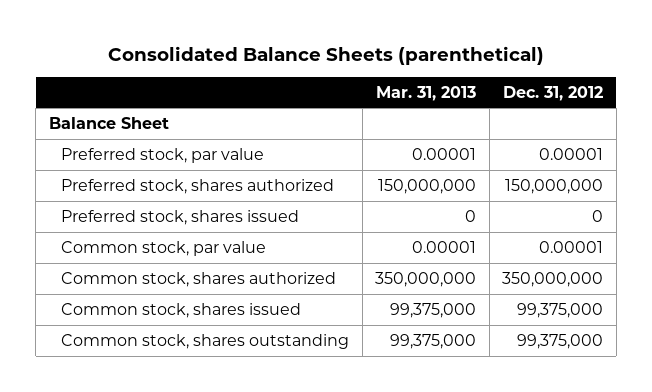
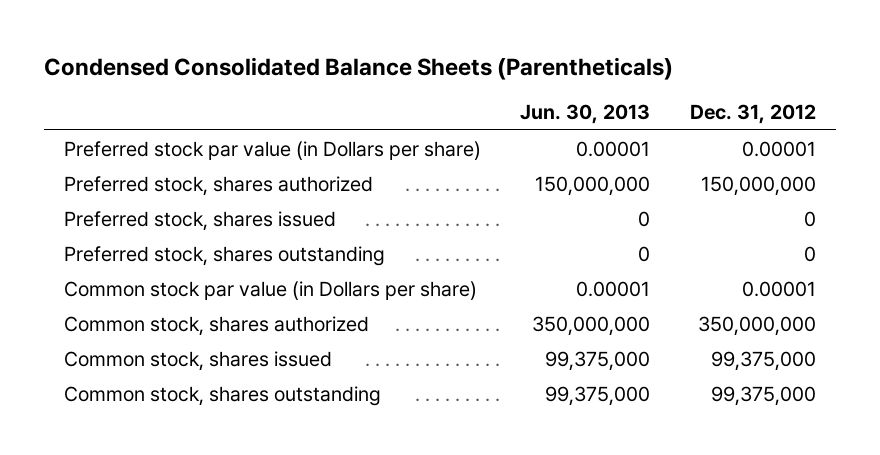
[107,45,544,65] Consolidated Balance Sheets (parenthetical) -> [43,56,673,80] Condensed Consolidated Balance Sheets (Parentheticals)
[376,85,477,101] Mar. 31, 2013 -> none
none -> [520,104,651,125] Jun. 30, 2013
[48,116,169,129] Balance Sheet -> none
[61,147,265,163] Preferred stock, par value -> [63,140,481,160] Preferred stock par value (in Dollars per share)
none -> [63,245,385,266] Preferred stock, shares outstanding
[61,240,267,256] Common stock, par value -> [63,280,477,300] Common stock par value (in Dollars per share)

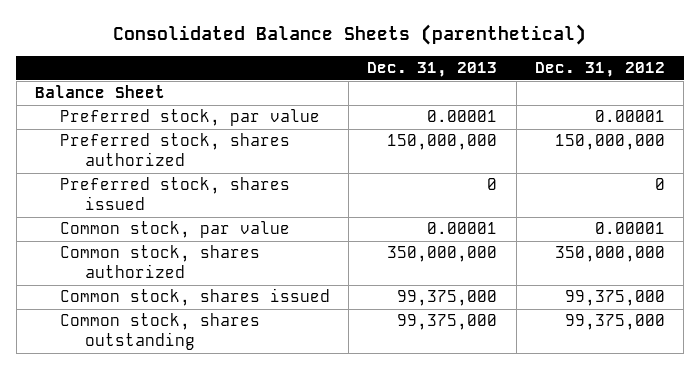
[43,56,673,80] Condensed Consolidated Balance Sheets (Parentheticals) -> [112,24,586,46] Consolidated Balance Sheets (parenthetical)
[520,104,651,125] Jun. 30, 2013 -> none
none -> [367,62,498,78] Dec. 31, 2013
none -> [35,85,166,99] Balance Sheet
[63,140,481,160] Preferred stock par value (in Dollars per share) -> [59,109,320,127] Preferred stock, par value
[63,245,385,266] Preferred stock, shares outstanding -> none
[63,280,477,300] Common stock par value (in Dollars per share) -> [59,221,290,239] Common stock, par value

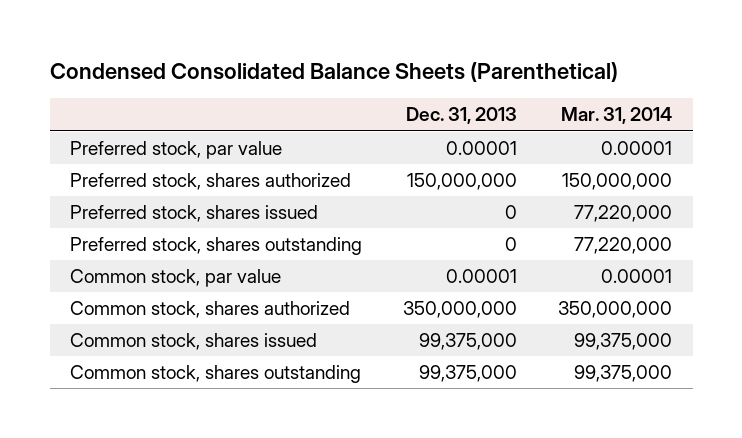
[112,24,586,46] Consolidated Balance Sheets (parenthetical) -> [49,62,618,83] Condensed Consolidated Balance Sheets (Parenthetical)
[534,62,665,78] Dec. 31, 2012 -> none
none -> [561,107,673,125] Mar. 31, 2014
[35,85,166,99] Balance Sheet -> none
none -> [70,237,363,256] Preferred stock, shares outstanding

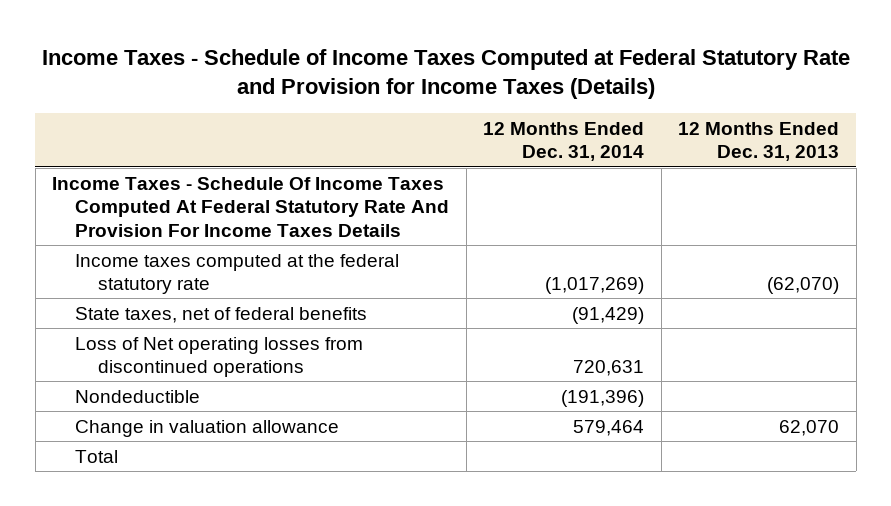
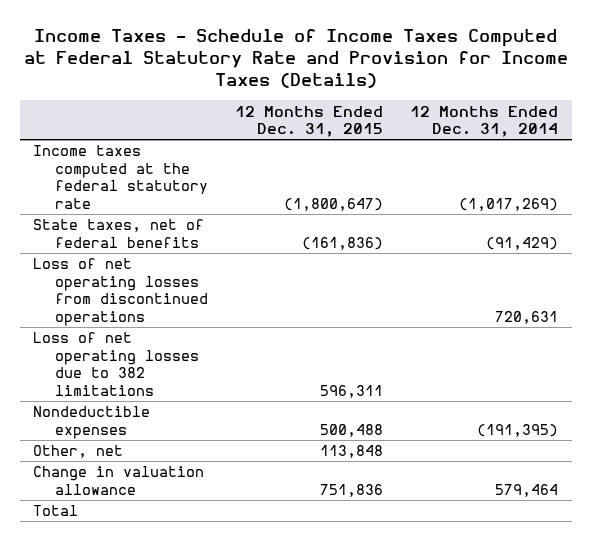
[678,121,840,162] 12 Months Ended Dec. 31, 2013 -> none
none -> [235,105,384,138] 12 Months Ended Dec. 31, 2015
[52,176,450,237] Income Taxes - Schedule Of Income Taxes Computed At Federal Statutory Rate And Provision For Income Taxes Details -> none
[75,336,364,378] Loss of Net operating losses from discontinued operations -> [33,258,208,326] Loss of net operating losses from discontinued operations
none -> [33,332,199,396] Loss of net operating losses due to 382 limitations
[75,389,201,403] Nondeductible -> [33,406,151,439] Nondeductible expenses
[561,389,645,407] (191,396) -> [477,423,559,437] (191,395)
none -> [33,445,124,459] Other, net

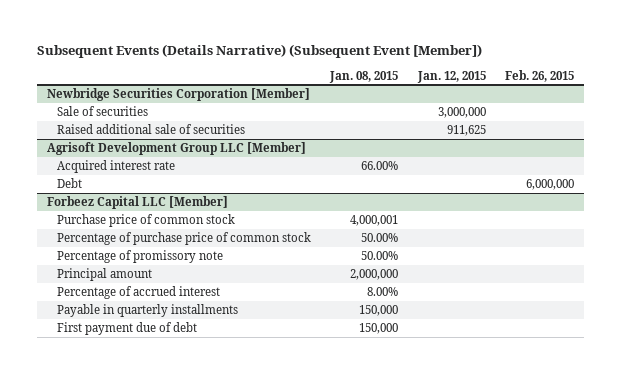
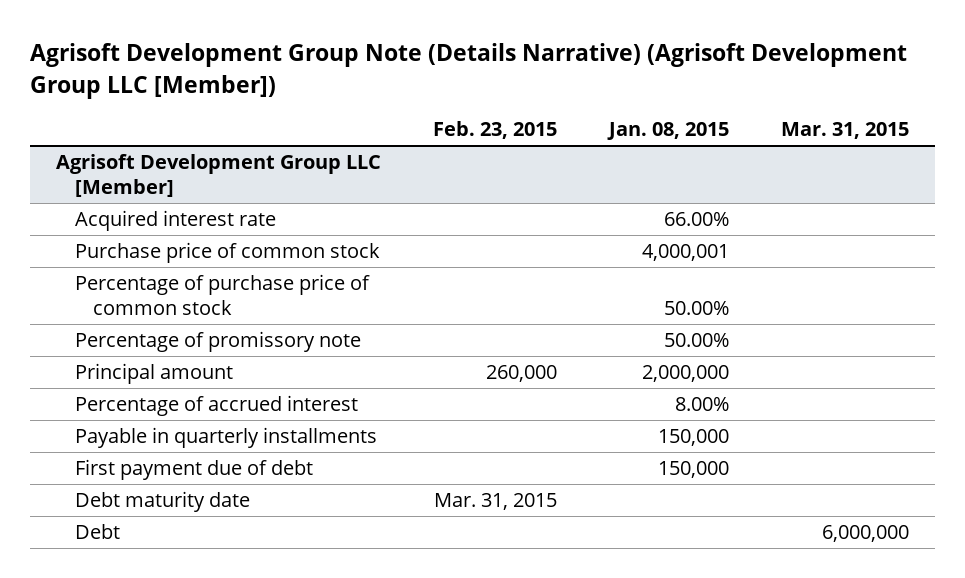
[37,44,483,59] Subsequent Events (Details Narrative) (Subsequent Event [Member]) -> [30,43,908,99] Agrisoft Development Group Note (Details Narrative) (Agrisoft Development Group LLC [Member])
[416,70,486,83] Jan. 12, 2015 -> none
[505,69,575,82] Feb. 26, 2015 -> none
none -> [433,121,558,140] Feb. 23, 2015
none -> [781,122,910,140] Mar. 31, 2015
[47,88,311,102] Newbridge Securities Corporation [Member] -> none
[56,106,148,117] Sale of securities -> none
[56,124,245,135] Raised additional sale of securities -> none
[47,196,229,210] Forbeez Capital LLC [Member] -> none
none -> [74,491,250,513] Debt maturity date
[56,178,82,189] Debt -> [74,524,120,540] Debt

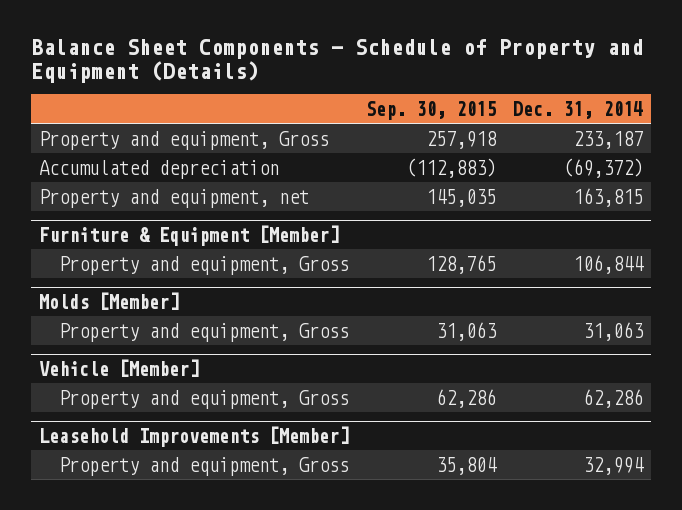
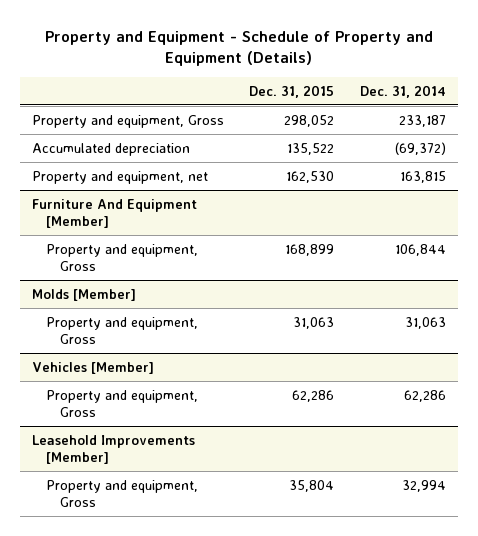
[30,38,643,83] Balance Sheet Components - Schedule of Property and Equipment (Details) -> [44,30,433,67] Property and Equipment - Schedule of Property and Equipment (Details)
[365,100,496,120] Sep. 30, 2015 -> none
none -> [249,84,335,98] Dec. 31, 2015
[39,224,340,246] Furniture & Equipment [Member] -> [32,198,198,228] Furniture And Equipment [Member]
[39,358,200,377] Vehicle [Member] -> [32,361,155,374] Vehicles [Member]

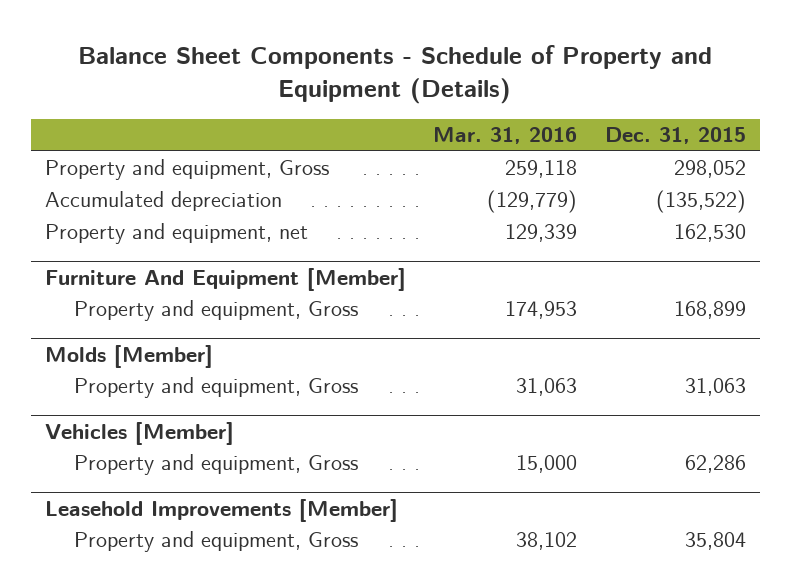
[44,30,433,67] Property and Equipment - Schedule of Property and Equipment (Details) -> [78,45,713,105] Balance Sheet Components - Schedule of Property and Equipment (Details)
[359,84,446,98] Dec. 31, 2014 -> none
none -> [433,127,578,145] Mar. 31, 2016
[287,142,335,155] 135,522 -> [656,190,747,214] (135,522)

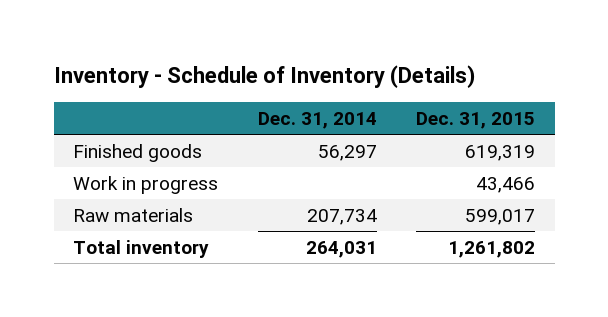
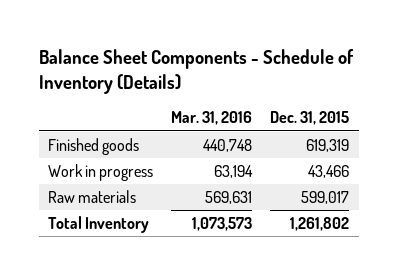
[53,64,475,88] Inventory - Schedule of Inventory (Details) -> [38,48,354,94] Balance Sheet Components - Schedule of Inventory (Details)
[257,111,377,129] Dec. 31, 2014 -> none
none -> [171,111,253,126] Mar. 31, 2016
[73,239,210,258] Total inventory -> [48,215,150,233] Total Inventory

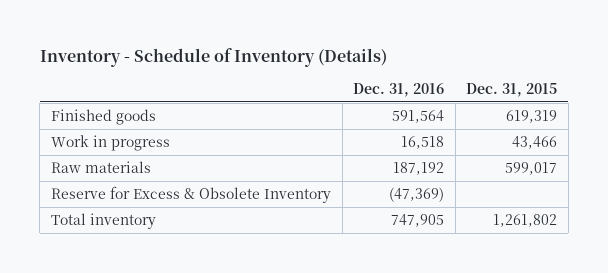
[38,48,354,94] Balance Sheet Components - Schedule of Inventory (Details) -> [39,47,387,67] Inventory - Schedule of Inventory (Details)
[171,111,253,126] Mar. 31, 2016 -> none
none -> [353,82,445,97] Dec. 31, 2016
none -> [51,186,332,204] Reserve for Excess & Obsolete Inventory
[48,215,150,233] Total Inventory -> [51,213,157,230] Total inventory

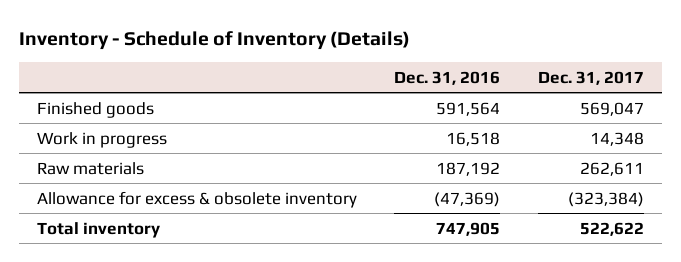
[466,82,558,97] Dec. 31, 2015 -> none
none -> [537,70,644,85] Dec. 31, 2017
[51,186,332,204] Reserve for Excess & Obsolete Inventory -> [37,190,358,208] Allowance for excess & obsolete inventory

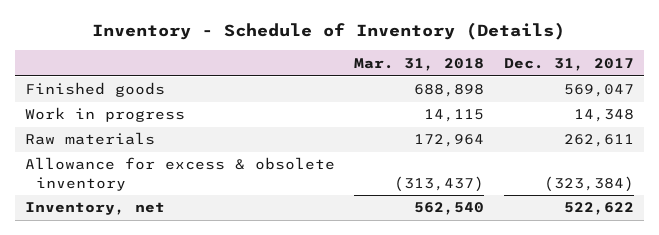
[394,70,501,85] Dec. 31, 2016 -> none
none -> [354,57,485,71] Mar. 31, 2018
[37,221,161,238] Total inventory -> [24,202,165,216] Inventory, net

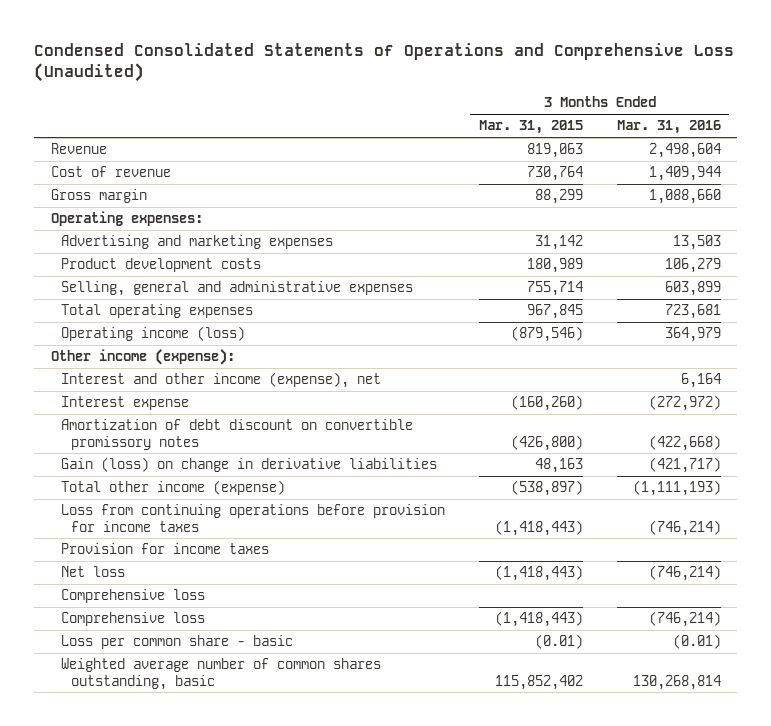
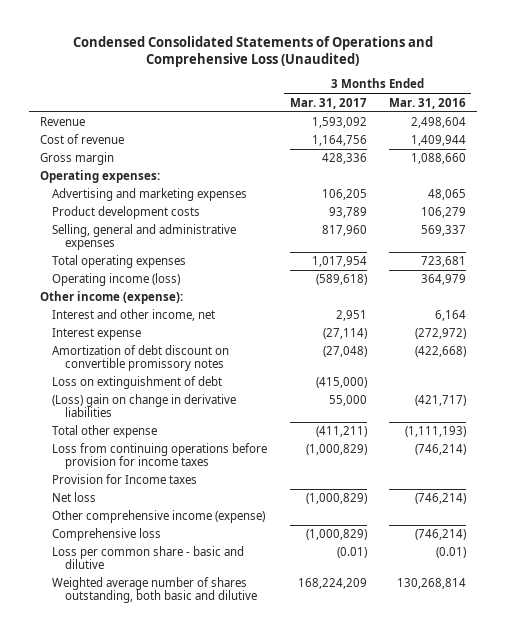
[478,120,583,135] Mar. 31, 2015 -> none
none -> [289,97,367,109] Mar. 31, 2017
[672,235,721,251] 13,503 -> [427,189,466,201] 48,065
[664,281,721,297] 603,899 -> [420,225,466,237] 569,337
[61,372,382,389] Interest and other income (expense), net -> [52,309,216,322] Interest and other income, net
none -> [52,376,223,390] Loss on extinguishment of debt
[61,457,438,473] Gain (loss) on change in derivative liabilities -> [52,394,237,418] (Loss) gain on change in derivative liabilities
[61,480,286,496] Total other income (expense) -> [52,425,158,439] Total other expense
[61,543,270,555] Provision for income taxes -> [52,474,198,485] Provision for Income taxes
[61,589,206,604] Comprehensive loss -> [52,510,266,524] Other comprehensive income (expense)
[61,635,294,650] Loss per common share - basic -> [52,546,245,570] Loss per common share - basic and dilutive
[61,658,382,690] Weighted average number of common shares outstanding, basic -> [52,577,257,604] Weighted average number of shares outstanding, both basic and dilutive

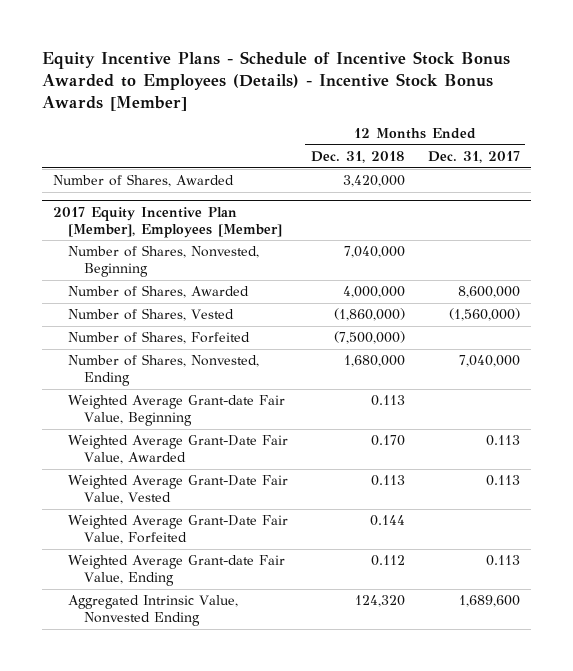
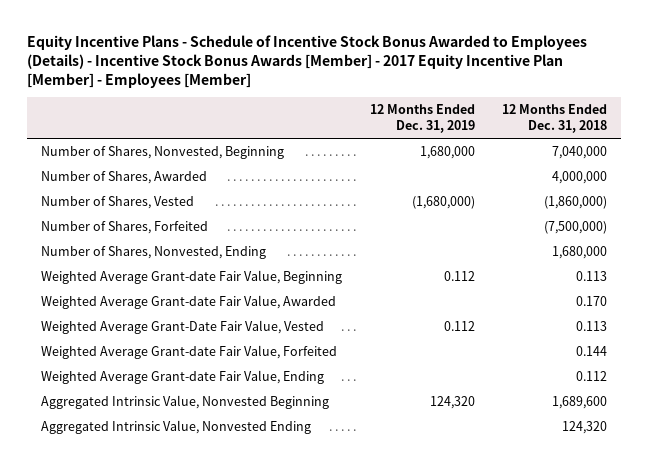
[41,50,510,111] Equity Incentive Plans - Schedule of Incentive Stock Bonus Awarded to Employees (Details) - Incentive Stock Bonus Awards [Member] -> [27,34,588,89] Equity Incentive Plans - Schedule of Incentive Stock Bonus Awarded to Employees (Details) - Incentive Stock Bonus Awards [Member] - 2017 Equity Incentive Plan [Member] - Employees [Member]
[427,151,520,164] Dec. 31, 2017 -> none
none -> [369,104,475,134] 12 Months Ended Dec. 31, 2019
[53,174,235,188] Number of Shares, Awarded -> none
[53,206,283,238] 2017 Equity Incentive Plan [Member], Employees [Member] -> none
[68,435,289,465] Weighted Average Grant-Date Fair Value, Awarded -> [41,294,337,309] Weighted Average Grant-date Fair Value, Awarded
[68,515,289,545] Weighted Average Grant-Date Fair Value, Forfeited -> [41,344,338,359] Weighted Average Grant-date Fair Value, Forfeited
none -> [41,394,330,409] Aggregated Intrinsic Value, Nonvested Beginning

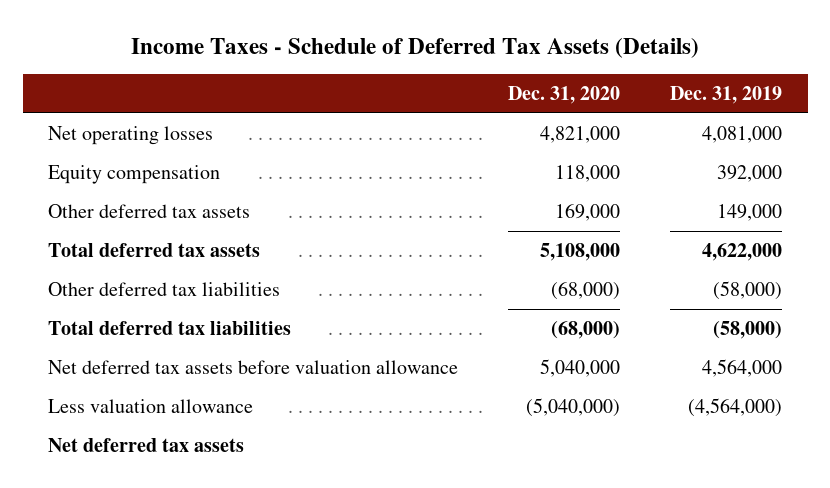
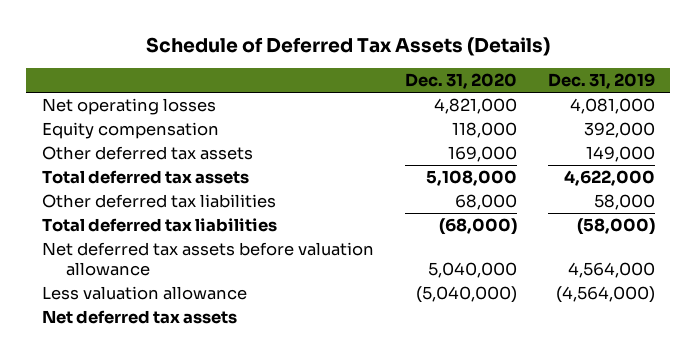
[131,37,700,58] Income Taxes - Schedule of Deferred Tax Assets (Details) -> [146,36,551,56] Schedule of Deferred Tax Assets (Details)
[551,281,621,301] (68,000) -> [454,194,517,211] 68,000
[713,281,783,301] (58,000) -> [593,194,655,211] 58,000

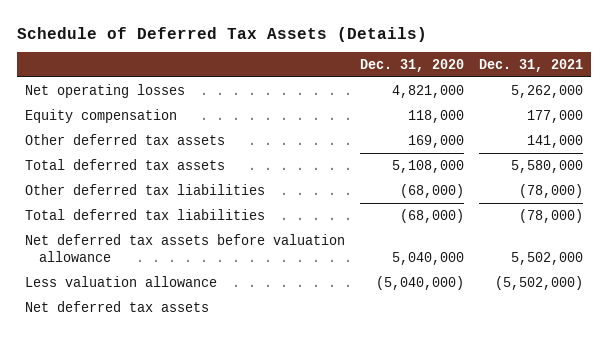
[547,73,655,90] Dec. 31, 2019 -> none
none -> [479,59,584,73] Dec. 31, 2021
[454,194,517,211] 68,000 -> [400,183,465,198] (68,000)

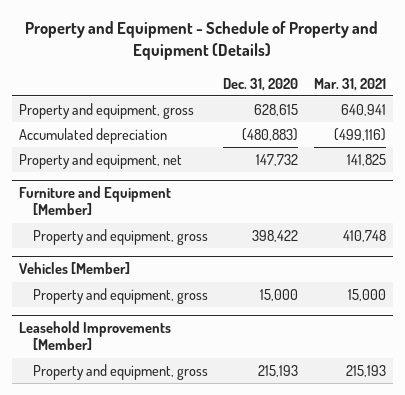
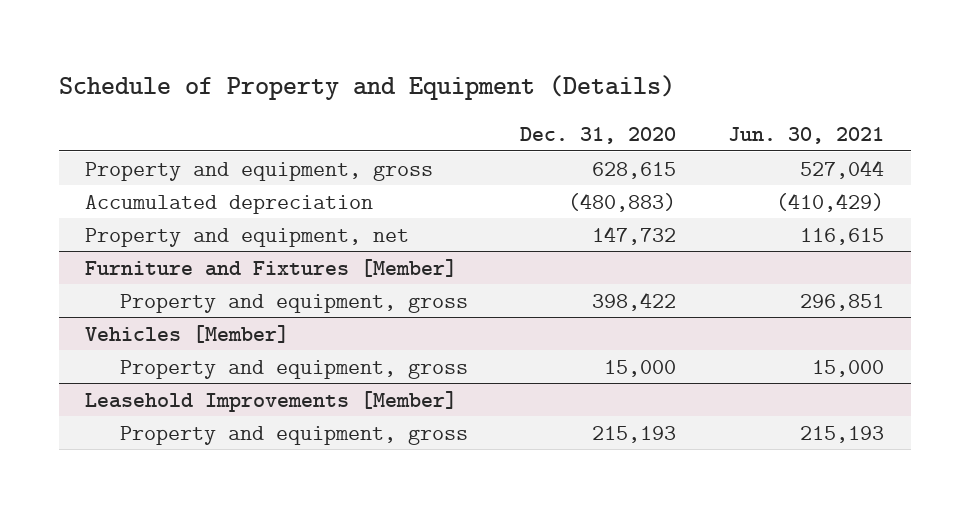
[25,21,379,61] Property and Equipment - Schedule of Property and Equipment (Details) -> [58,75,675,101] Schedule of Property and Equipment (Details)
[313,77,386,91] Mar. 31, 2021 -> none
none -> [728,126,885,144] Jun. 30, 2021
[19,186,172,216] Furniture and Equipment [Member] -> [84,258,457,277] Furniture and Fixtures [Member]

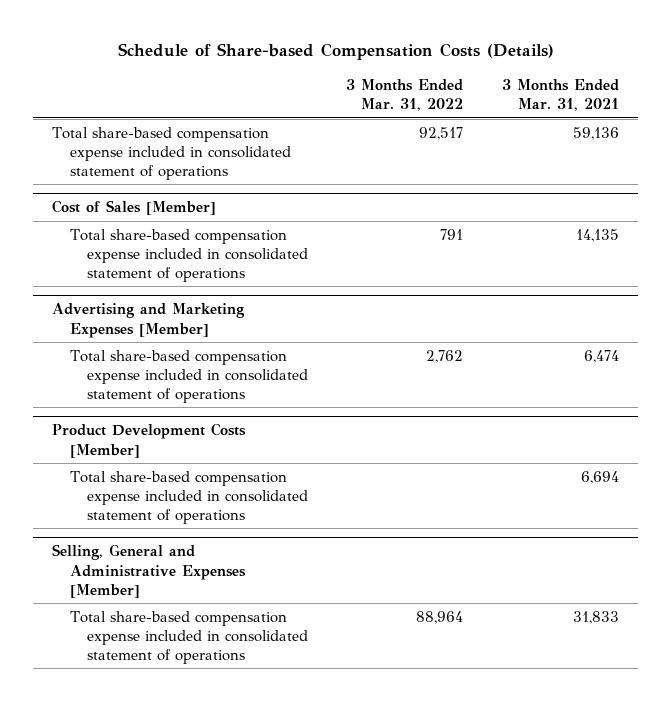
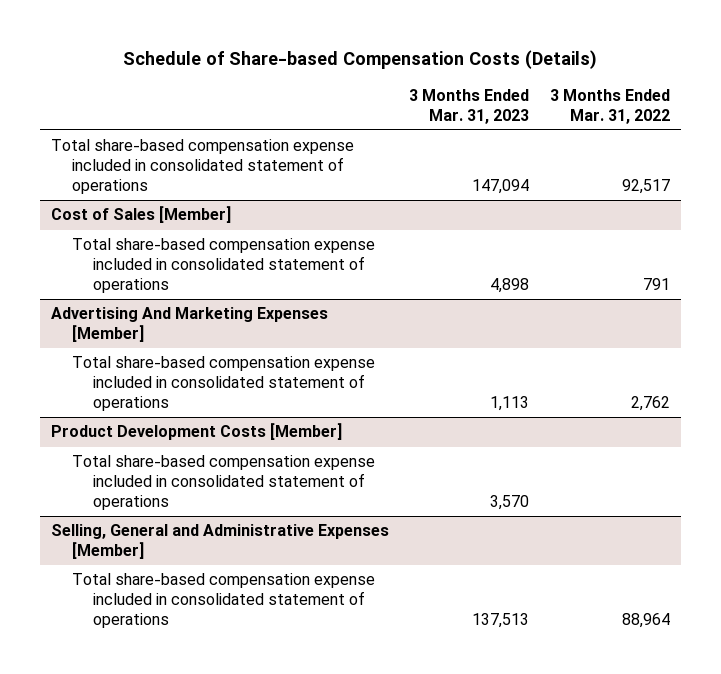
[501,78,619,112] 3 Months Ended Mar. 31, 2021 -> none
none -> [409,88,530,124] 3 Months Ended Mar. 31, 2023
[52,303,246,338] Advertising and Marketing Expenses [Member] -> [50,307,328,342] Advertising And Marketing Expenses [Member]

